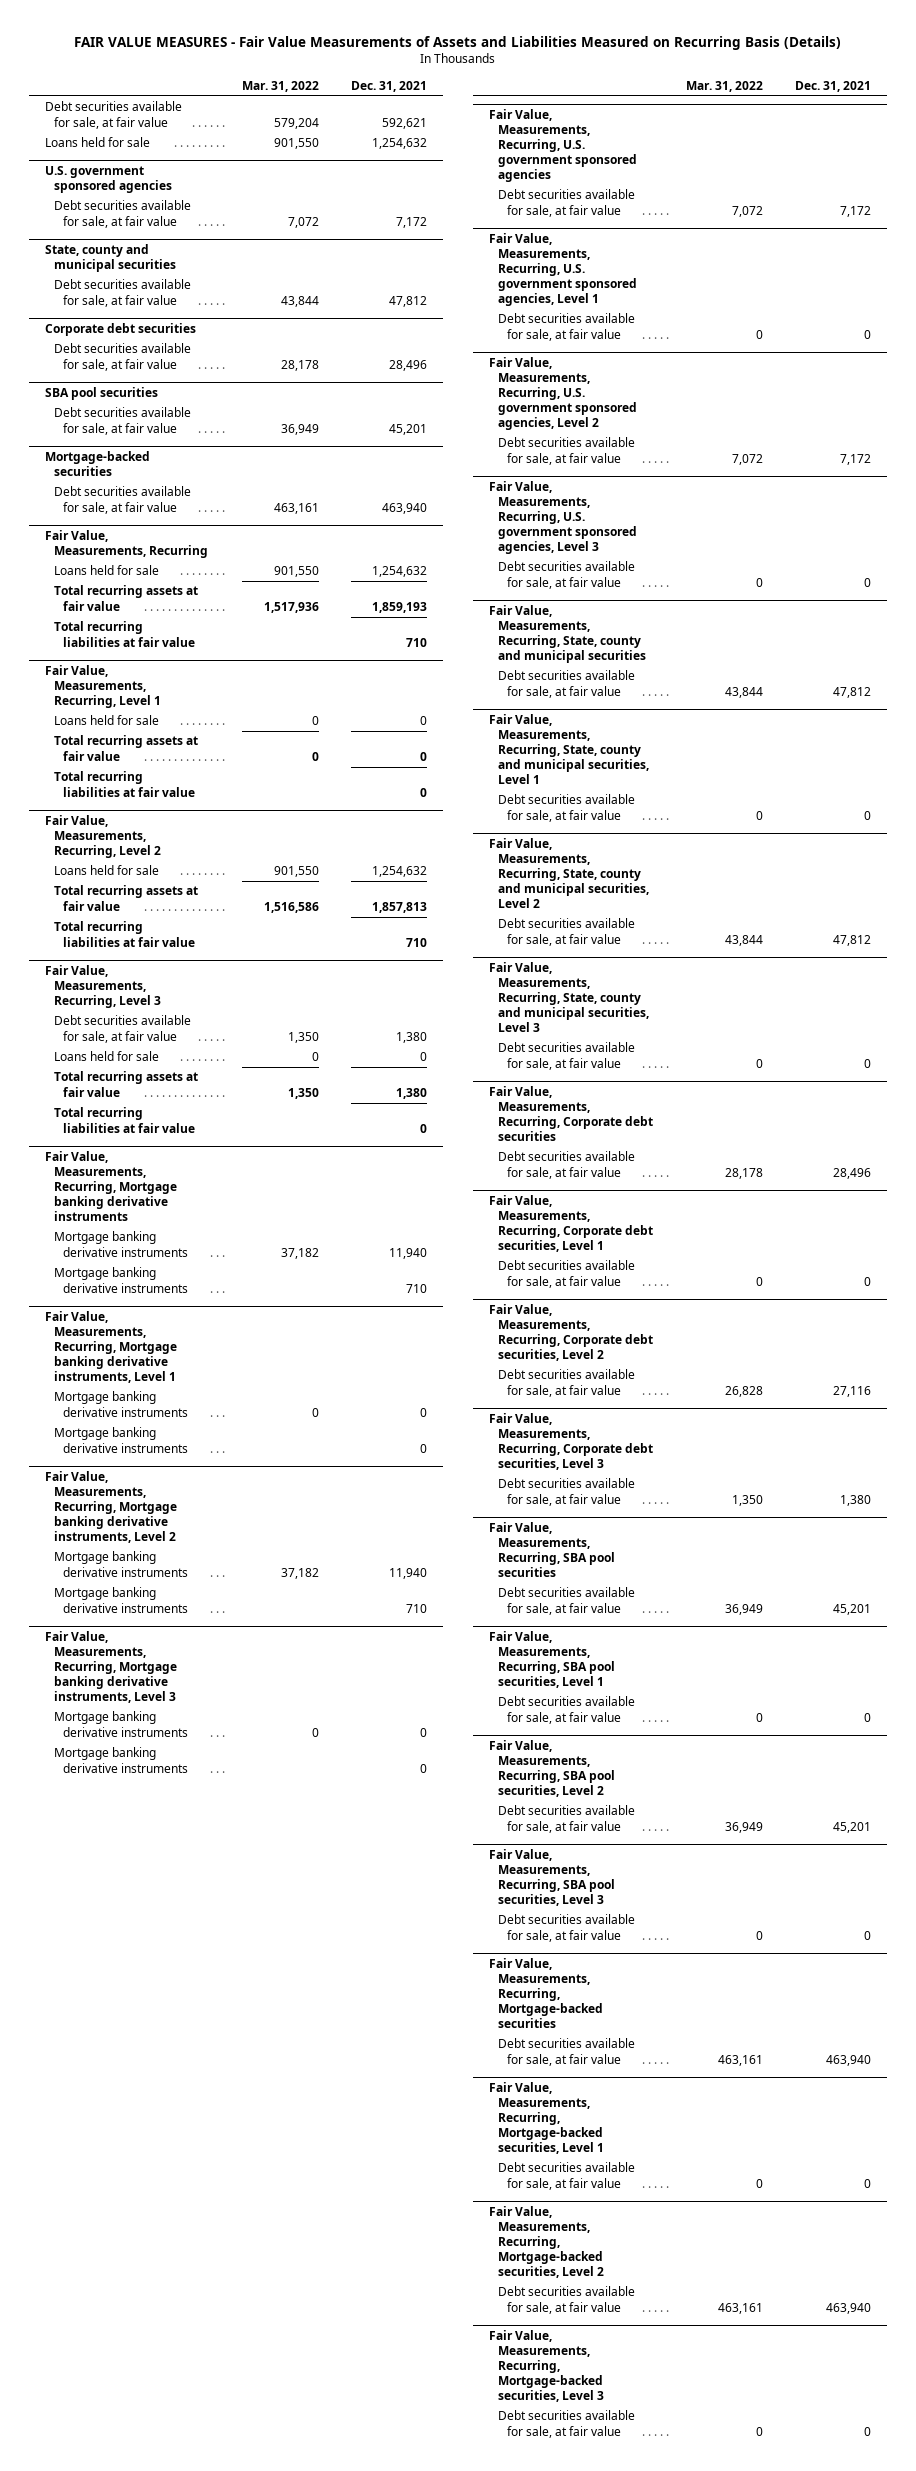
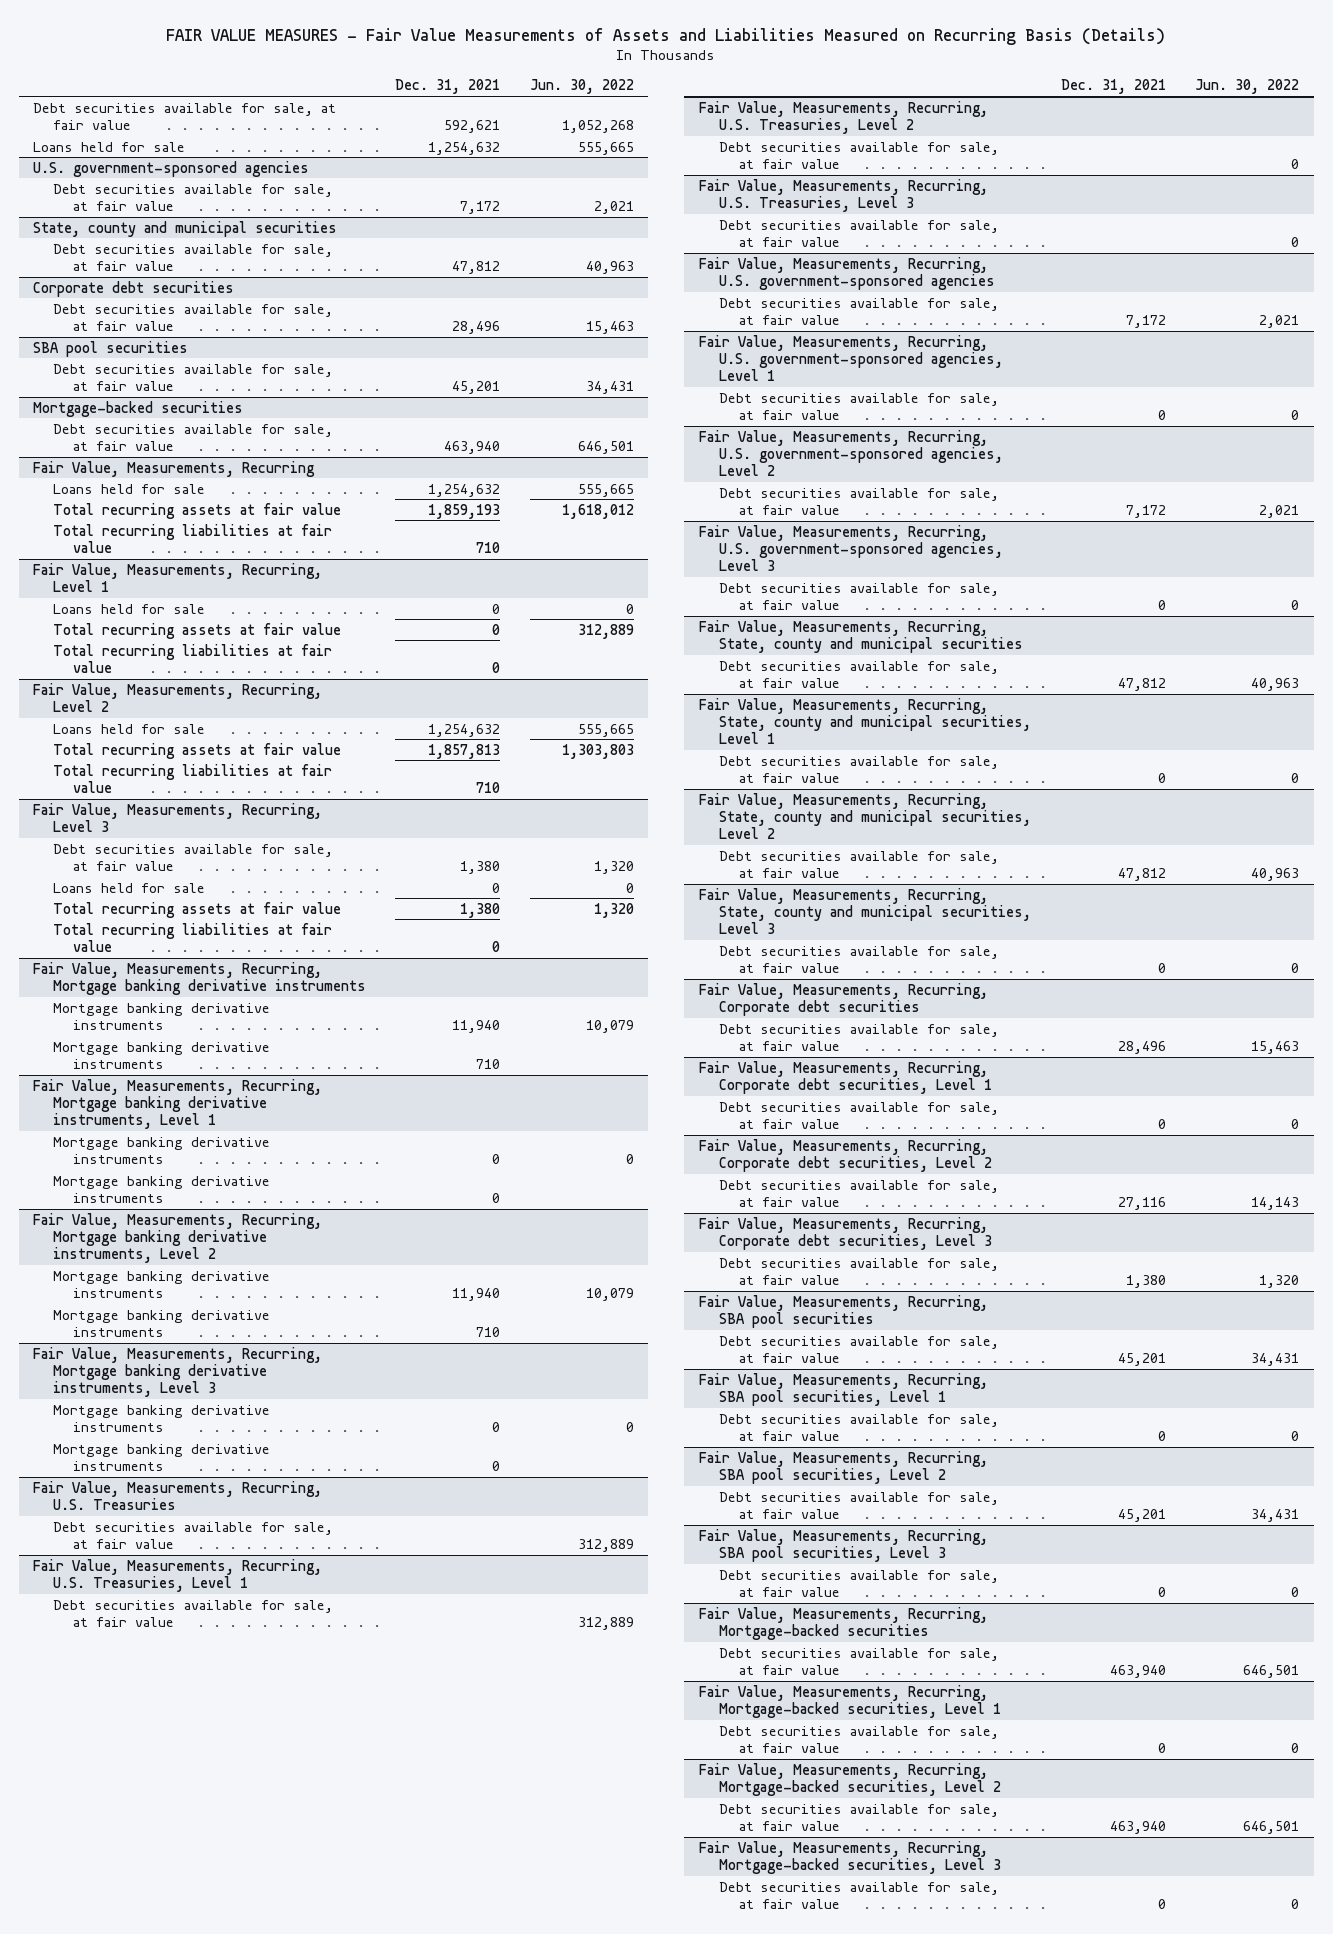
[241,80,319,92] Mar. 31, 2022 -> none
none -> [529,79,634,95] Jun. 30, 2022
[45,166,173,194] U.S. government sponsored agencies -> [33,160,310,177] U.S. government-sponsored agencies
none -> [33,1480,323,1510] Fair Value, Measurements, Recurring, U.S. Treasuries
none -> [53,1521,334,1549] Debt securities available for sale, at fair value
none -> [33,1558,323,1592] Fair Value, Measurements, Recurring, U.S. Treasuries, Level 1
none -> [53,1599,334,1627] Debt securities available for sale, at fair value
none -> [698,100,988,134] Fair Value, Measurements, Recurring, U.S. Treasuries, Level 2
none -> [718,141,999,169] Debt securities available for sale, at fair value
none -> [698,178,988,212] Fair Value, Measurements, Recurring, U.S. Treasuries, Level 3
none -> [718,219,999,247] Debt securities available for sale, at fair value
[489,109,638,183] Fair Value, Measurements, Recurring, U.S. government sponsored agencies -> [698,256,995,290] Fair Value, Measurements, Recurring, U.S. government-sponsored agencies
[489,233,638,307] Fair Value, Measurements, Recurring, U.S. government sponsored agencies, Level 1 -> [698,334,1003,381] Fair Value, Measurements, Recurring, U.S. government-sponsored agencies, Level 1
[489,357,638,431] Fair Value, Measurements, Recurring, U.S. government sponsored agencies, Level 2 -> [698,429,1003,476] Fair Value, Measurements, Recurring, U.S. government-sponsored agencies, Level 2
[489,481,638,555] Fair Value, Measurements, Recurring, U.S. government sponsored agencies, Level 3 -> [698,524,1003,571] Fair Value, Measurements, Recurring, U.S. government-sponsored agencies, Level 3

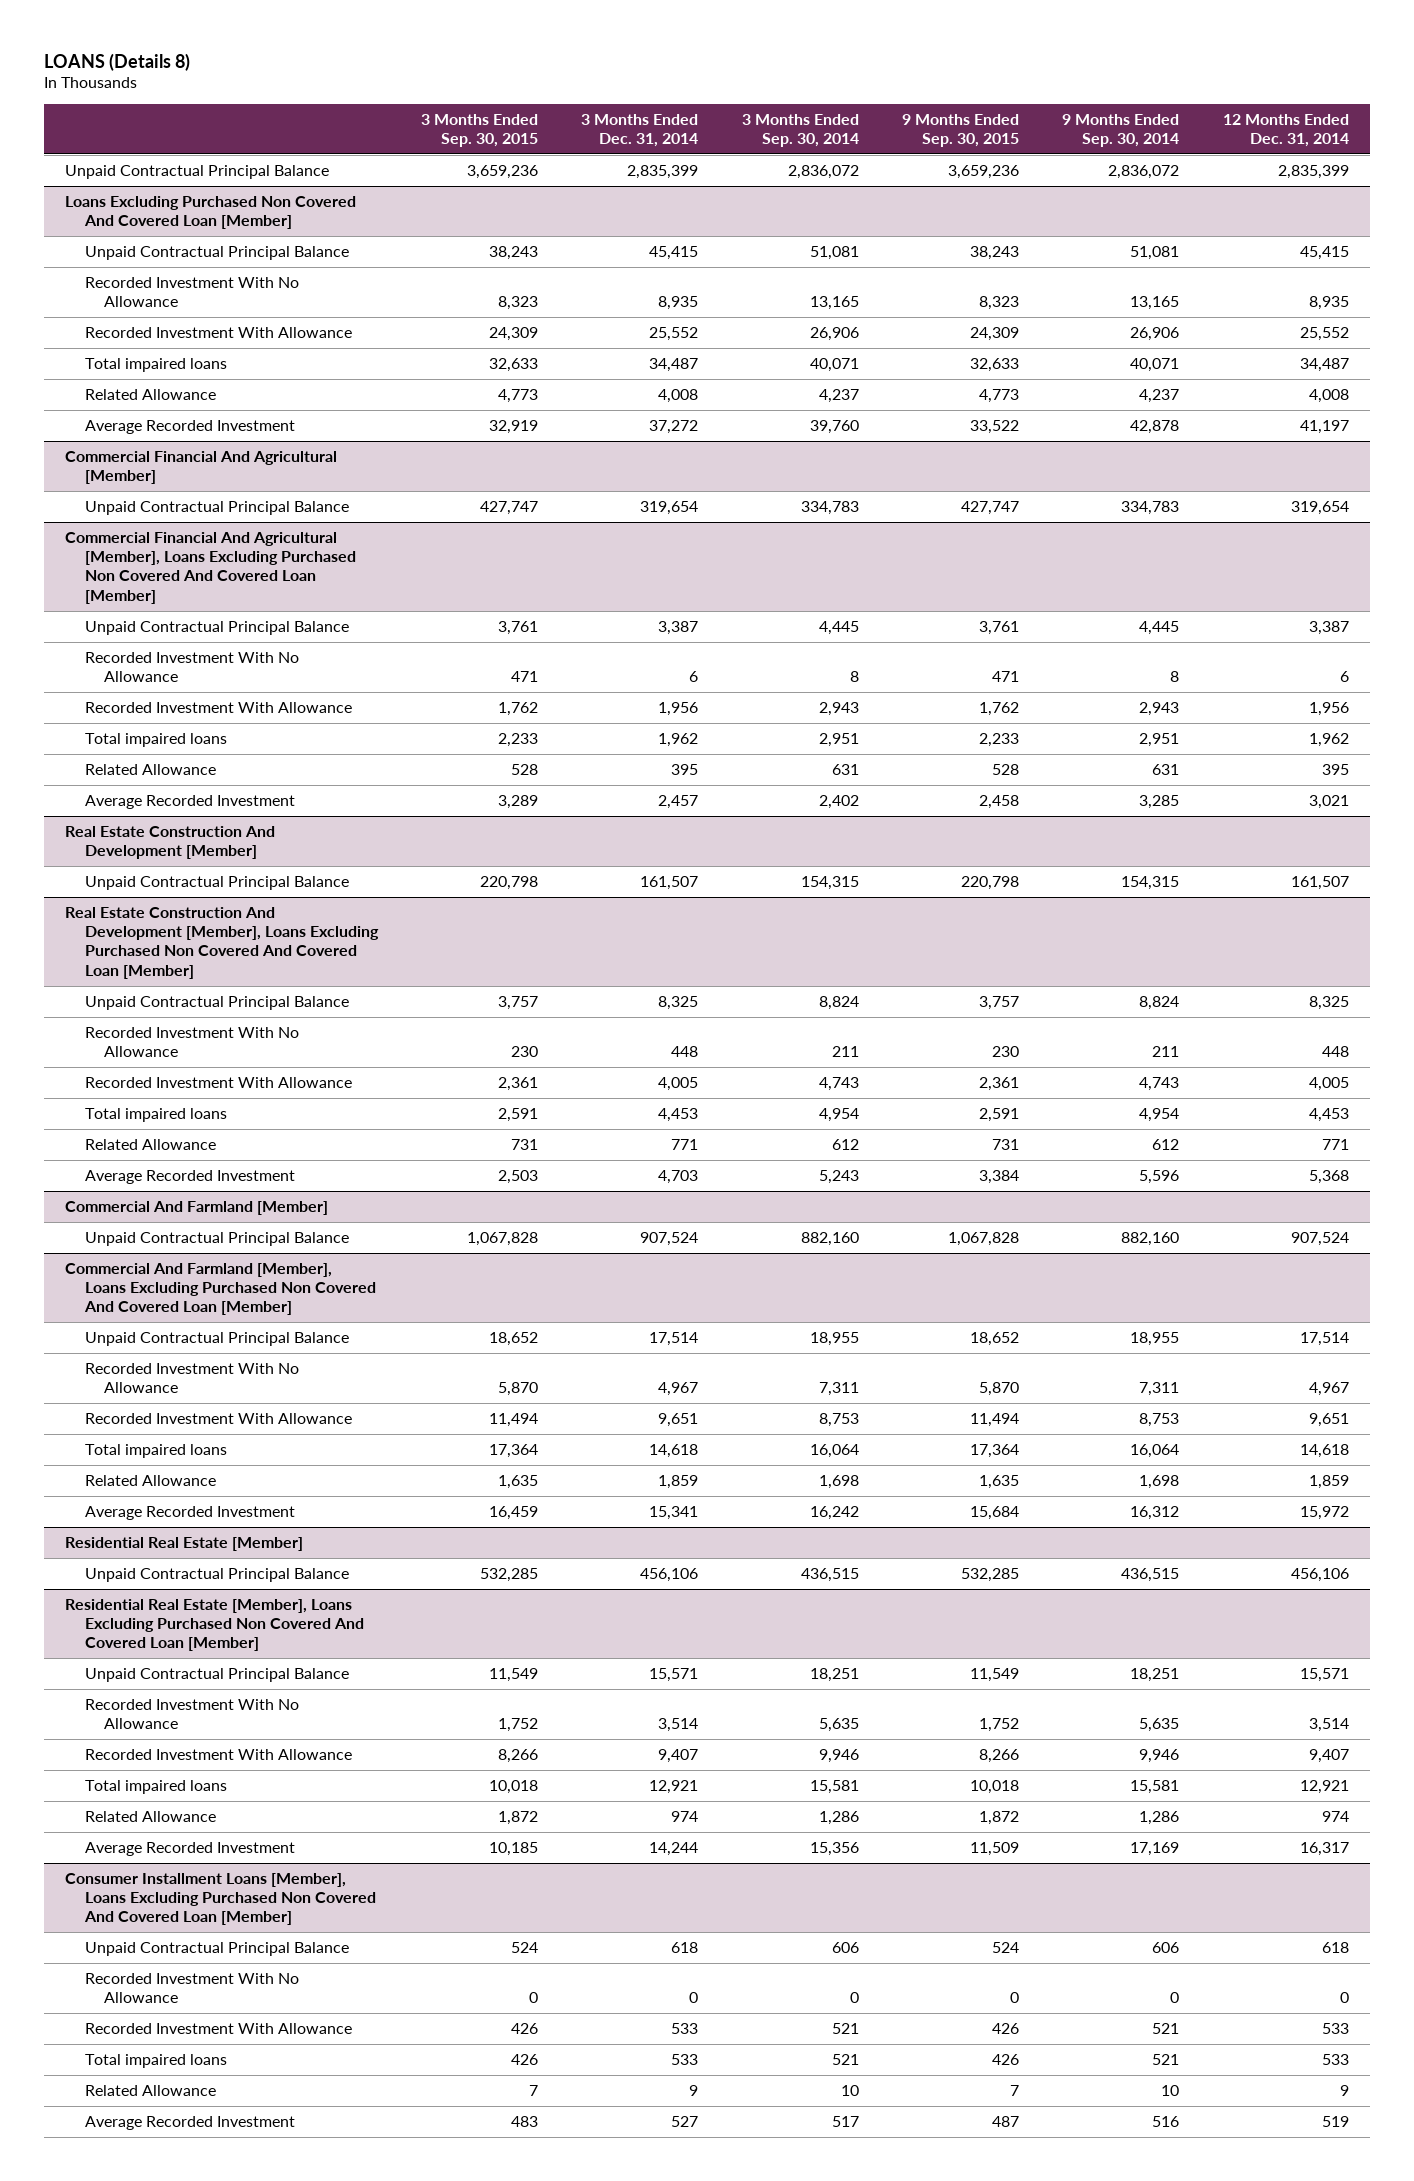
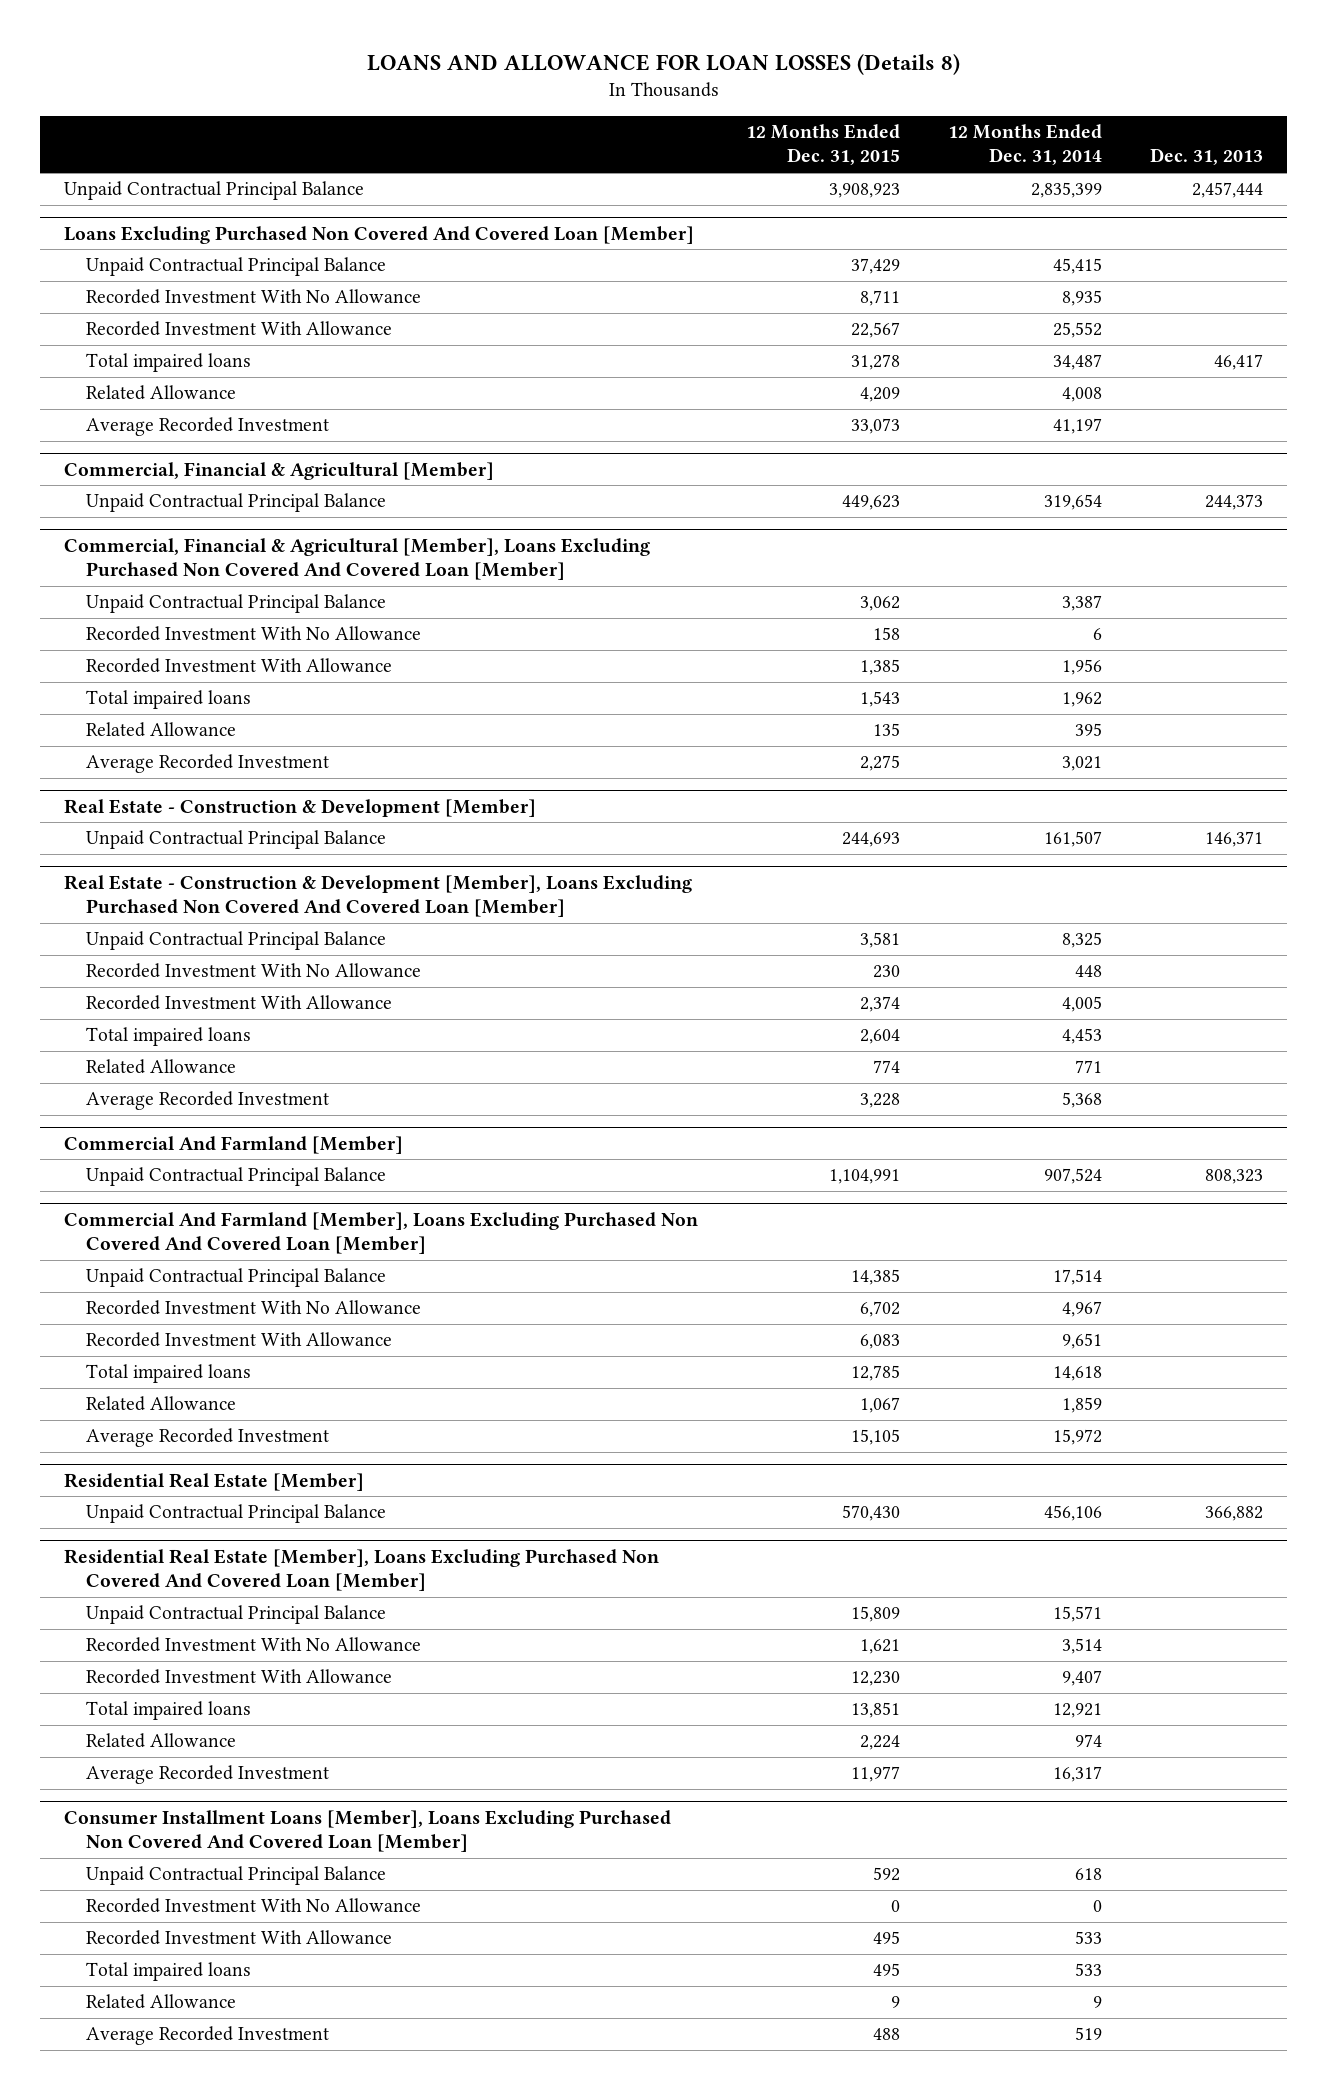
[43,52,190,71] LOANS (Details 8) -> [366,53,960,75] LOANS AND ALLOWANCE FOR LOAN LOSSES (Details 8)
[420,113,538,147] 3 Months Ended Sep. 30, 2015 -> none
[581,113,699,147] 3 Months Ended Dec. 31, 2014 -> none
[741,113,859,147] 3 Months Ended Sep. 30, 2014 -> none
[901,113,1019,147] 9 Months Ended Sep. 30, 2015 -> none
[1062,113,1180,147] 9 Months Ended Sep. 30, 2014 -> none
none -> [745,124,900,166] 12 Months Ended Dec. 31, 2015
none -> [1150,148,1264,166] Dec. 31, 2013
[65,450,338,485] Commercial Financial And Agricultural [Member] -> [63,461,494,480] Commercial, Financial & Agricultural [Member]
[65,531,356,604] Commercial Financial And Agricultural [Member], Loans Excluding Purchased Non Covered And Covered Loan [Member] -> [63,537,650,580] Commercial, Financial & Agricultural [Member], Loans Excluding Purchased Non Covered And Covered Loan [Member]
[65,825,276,860] Real Estate Construction And Development [Member] -> [63,798,536,817] Real Estate - Construction & Development [Member]
[65,906,379,979] Real Estate Construction And Development [Member], Loans Excluding Purchased Non Covered And Covered Loan [Member] -> [63,874,692,917] Real Estate - Construction & Development [Member], Loans Excluding Purchased Non Covered And Covered Loan [Member]

